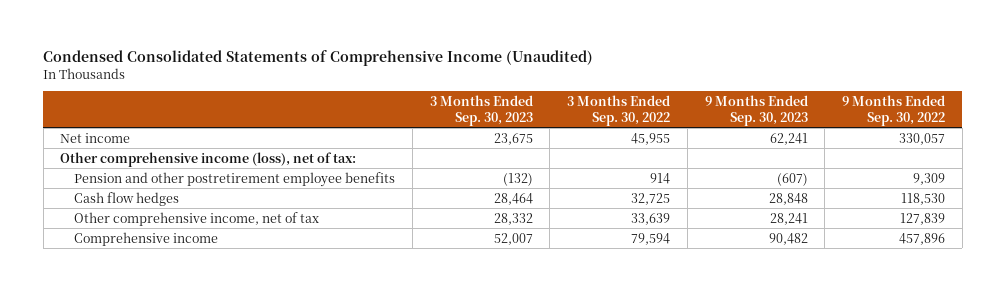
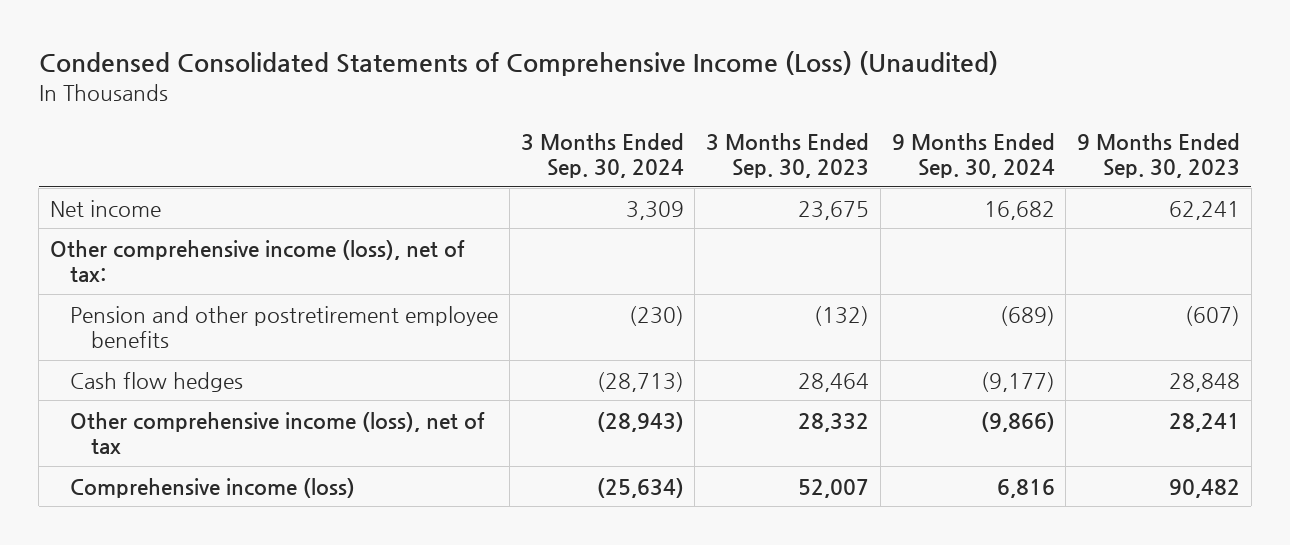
[43,50,594,67] Condensed Consolidated Statements of Comprehensive Income (Unaudited) -> [38,51,998,77] Condensed Consolidated Statements of Comprehensive Income (Loss) (Unaudited)
[567,94,671,126] 3 Months Ended Sep. 30, 2022 -> none
[841,94,945,126] 9 Months Ended Sep. 30, 2022 -> none
none -> [520,132,684,178] 3 Months Ended Sep. 30, 2024
none -> [891,132,1055,178] 9 Months Ended Sep. 30, 2024
[74,211,320,226] Other comprehensive income, net of tax -> [70,411,486,454] Other comprehensive income (loss), net of tax
[74,231,219,246] Comprehensive income -> [70,477,356,498] Comprehensive income (loss)

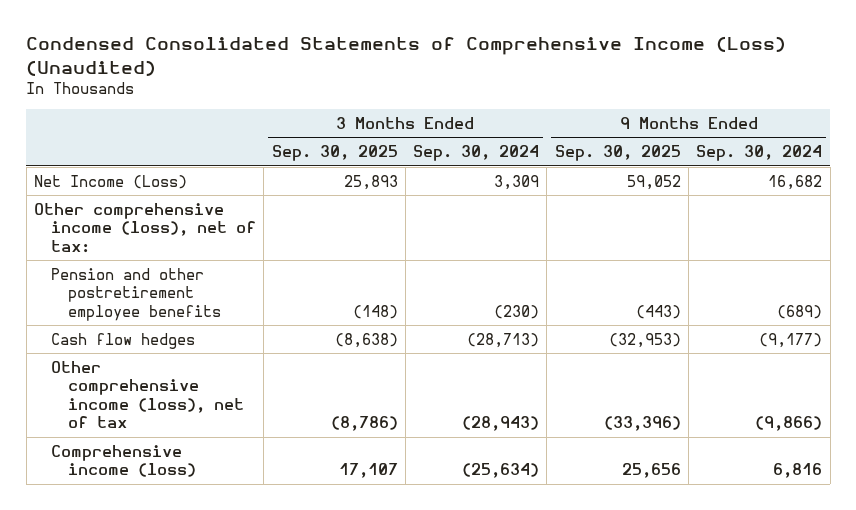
[706,132,870,178] 3 Months Ended Sep. 30, 2023 -> none
[1077,132,1241,178] 9 Months Ended Sep. 30, 2023 -> none
none -> [271,145,398,162] Sep. 30, 2025
none -> [554,145,681,162] Sep. 30, 2025
[49,199,161,217] Net income -> [34,174,188,189] Net Income (Loss)

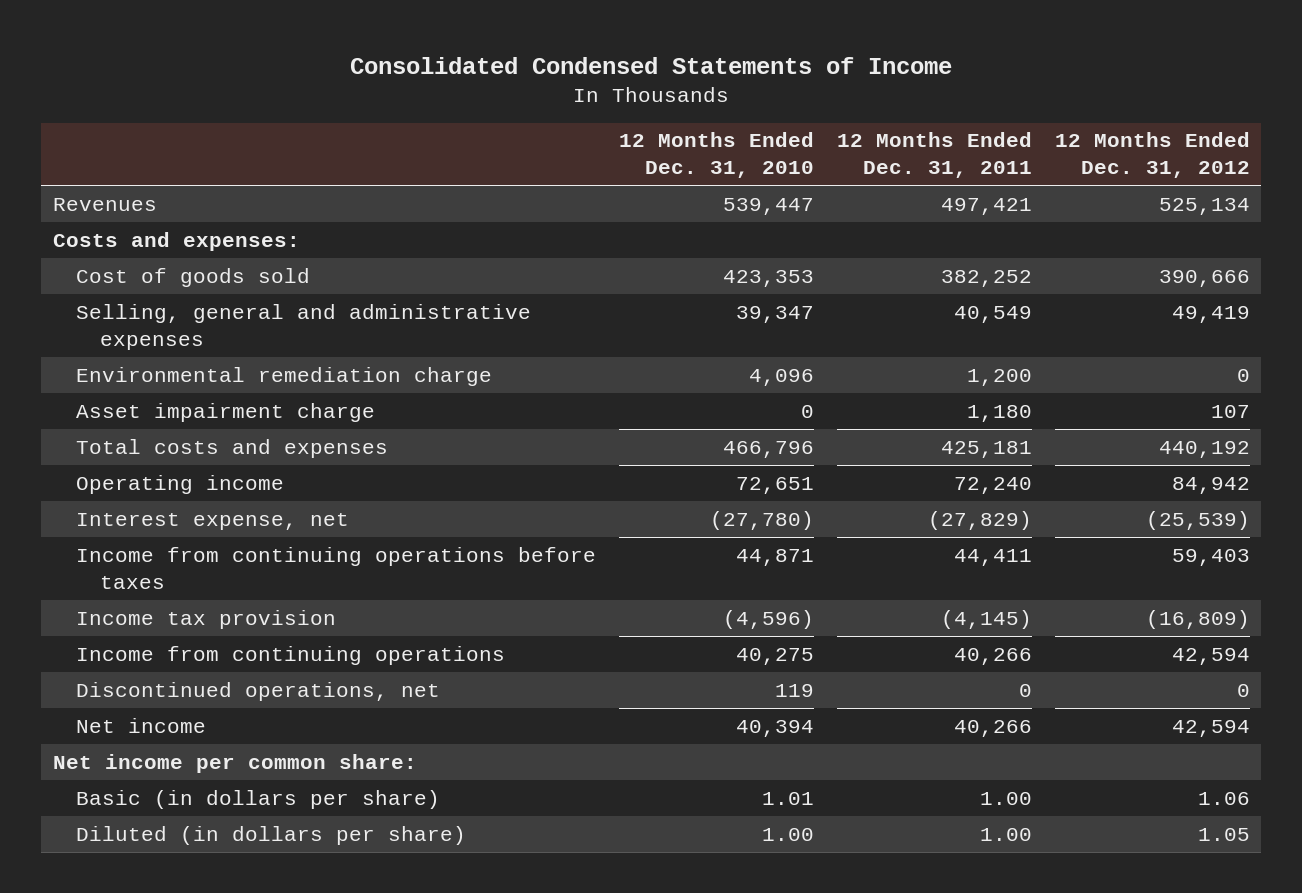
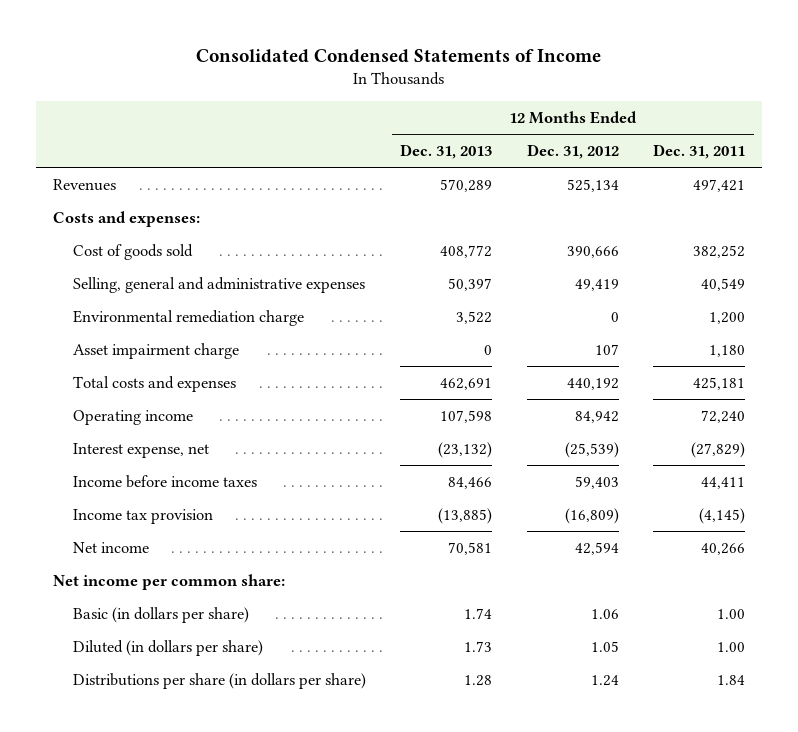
[618,132,814,179] 12 Months Ended Dec. 31, 2010 -> none
none -> [400,144,493,160] Dec. 31, 2013
[76,546,597,589] Income from continuing operations before taxes -> [73,474,258,488] Income before income taxes
[76,645,506,665] Income from continuing operations -> none
[76,681,441,701] Discontinued operations, net -> none
none -> [73,672,367,689] Distributions per share (in dollars per share)

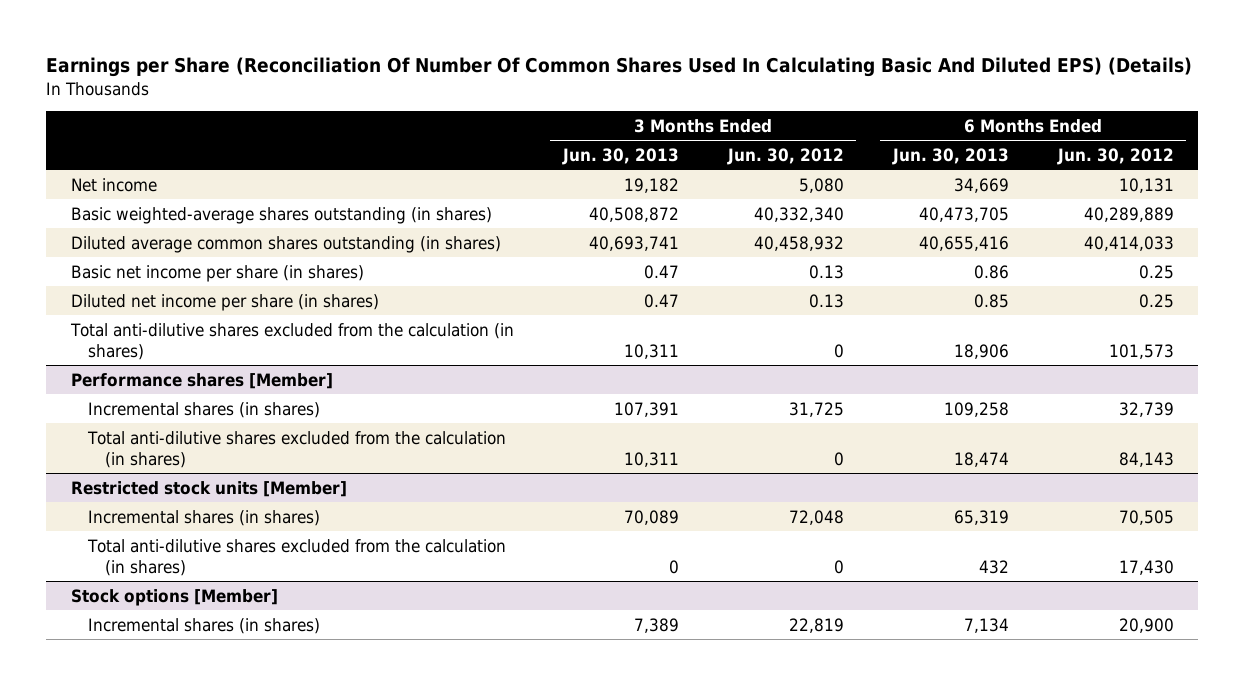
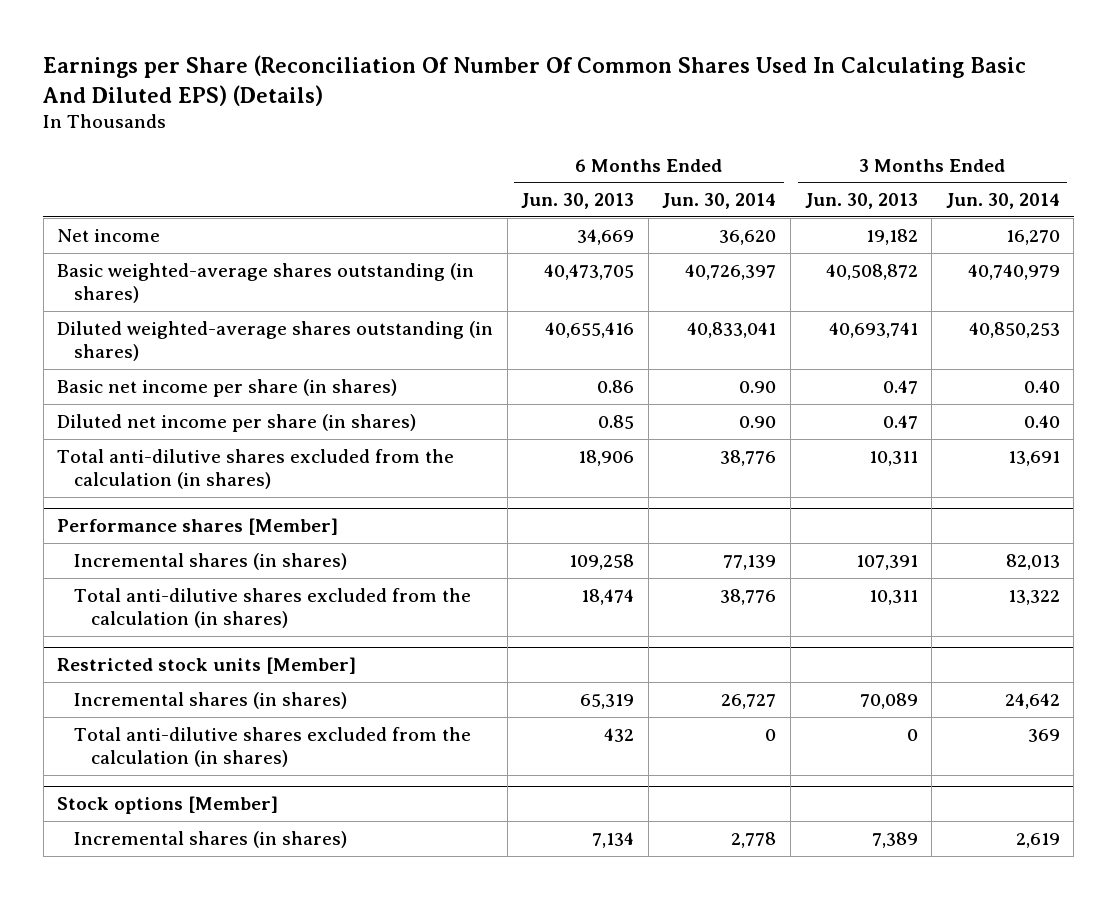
[726,147,844,165] Jun. 30, 2012 -> none
[1056,147,1174,165] Jun. 30, 2012 -> none
none -> [662,193,777,210] Jun. 30, 2014
none -> [945,193,1060,210] Jun. 30, 2014
[70,235,501,253] Diluted average common shares outstanding (in shares) -> [57,320,494,361] Diluted weighted-average shares outstanding (in shares)

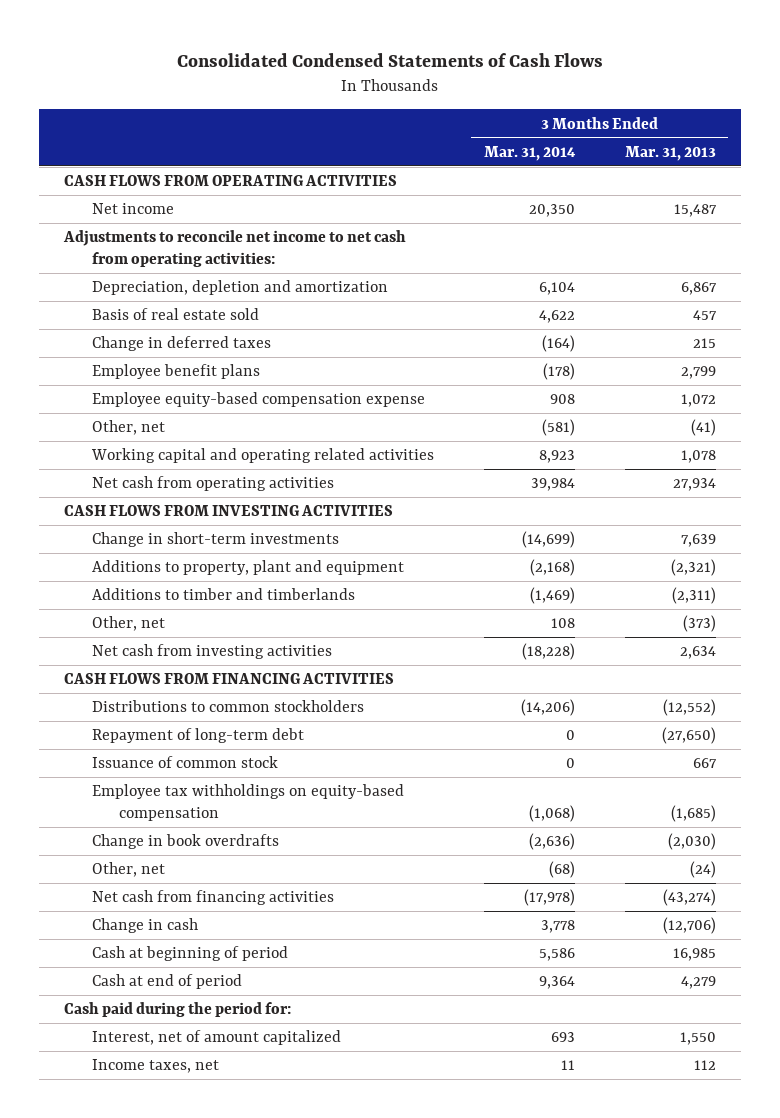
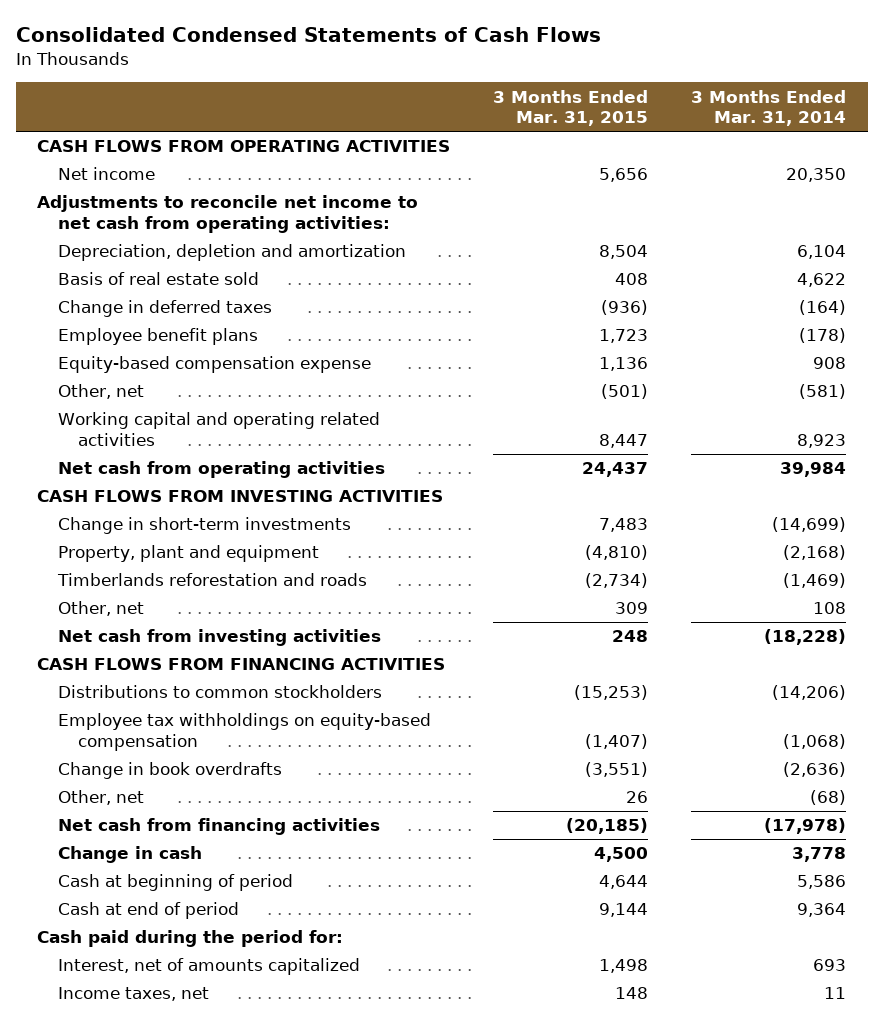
[624,145,716,161] Mar. 31, 2013 -> none
none -> [493,89,649,127] 3 Months Ended Mar. 31, 2015
[91,392,425,408] Employee equity-based compensation expense -> [57,356,371,374] Equity-based compensation expense
[91,560,404,576] Additions to property, plant and equipment -> [57,545,319,563] Property, plant and equipment
[91,588,355,601] Additions to timber and timberlands -> [56,573,367,587] Timberlands reforestation and roads
[91,728,304,744] Repayment of long-term debt -> none
[91,756,278,769] Issuance of common stock -> none
[91,1030,341,1046] Interest, net of amount capitalized -> [57,958,360,976] Interest, net of amounts capitalized

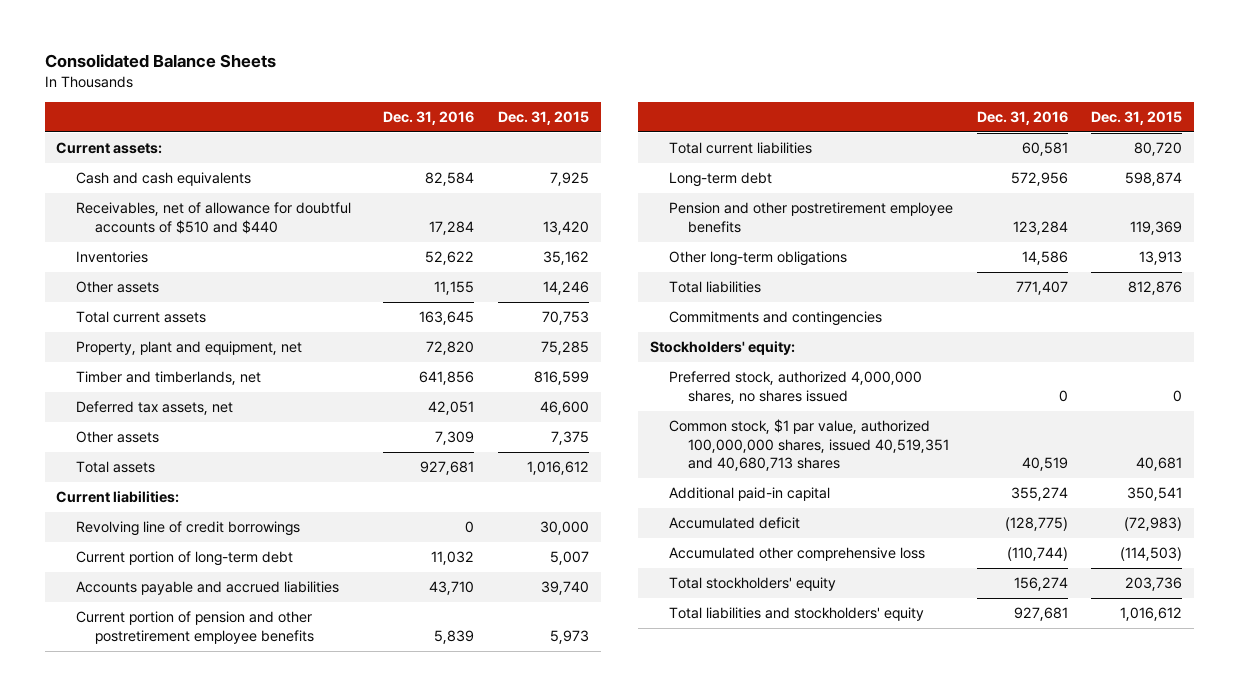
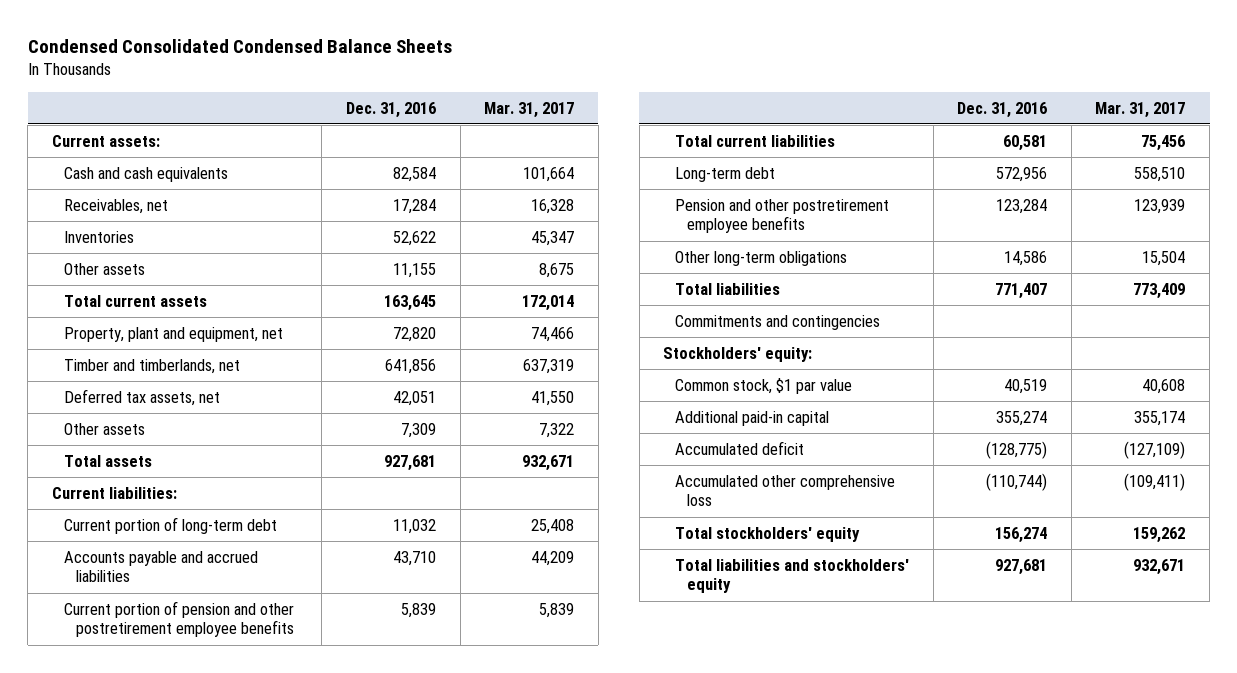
[44,54,276,69] Consolidated Balance Sheets -> [27,39,452,54] Condensed Consolidated Condensed Balance Sheets
[498,111,590,126] Dec. 31, 2015 -> none
none -> [484,101,575,118] Mar. 31, 2017
[75,202,351,234] Receivables, net of allowance for doubtful accounts of $510 and $440 -> [63,198,168,214] Receivables, net
[75,521,300,537] Revolving line of credit borrowings -> none
[668,371,922,404] Preferred stock, authorized 4,000,000 shares, no shares issued -> none
[668,419,950,472] Common stock, $1 par value, authorized 100,000,000 shares, issued 40,519,351 and 40,680,713 shares -> [675,377,853,394] Common stock, $1 par value

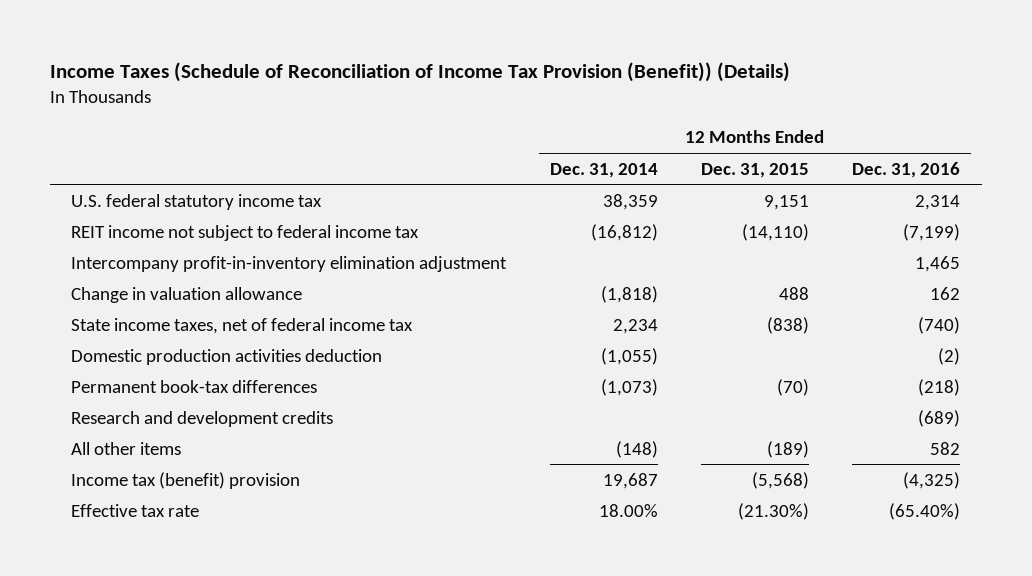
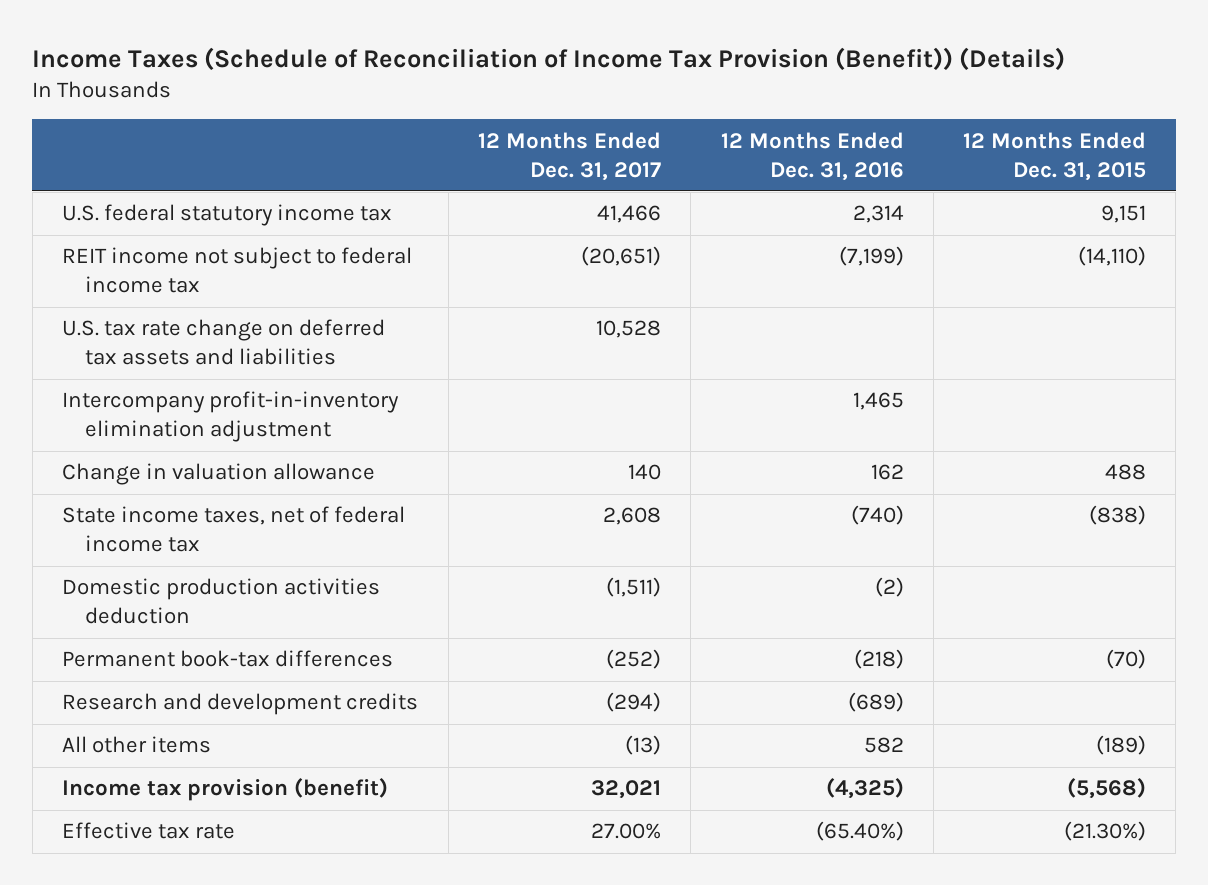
[549,162,658,178] Dec. 31, 2014 -> none
none -> [477,131,661,181] 12 Months Ended Dec. 31, 2017
none -> [62,319,386,366] U.S. tax rate change on deferred tax assets and liabilities
[71,471,301,489] Income tax (benefit) provision -> [62,778,389,802] Income tax provision (benefit)

